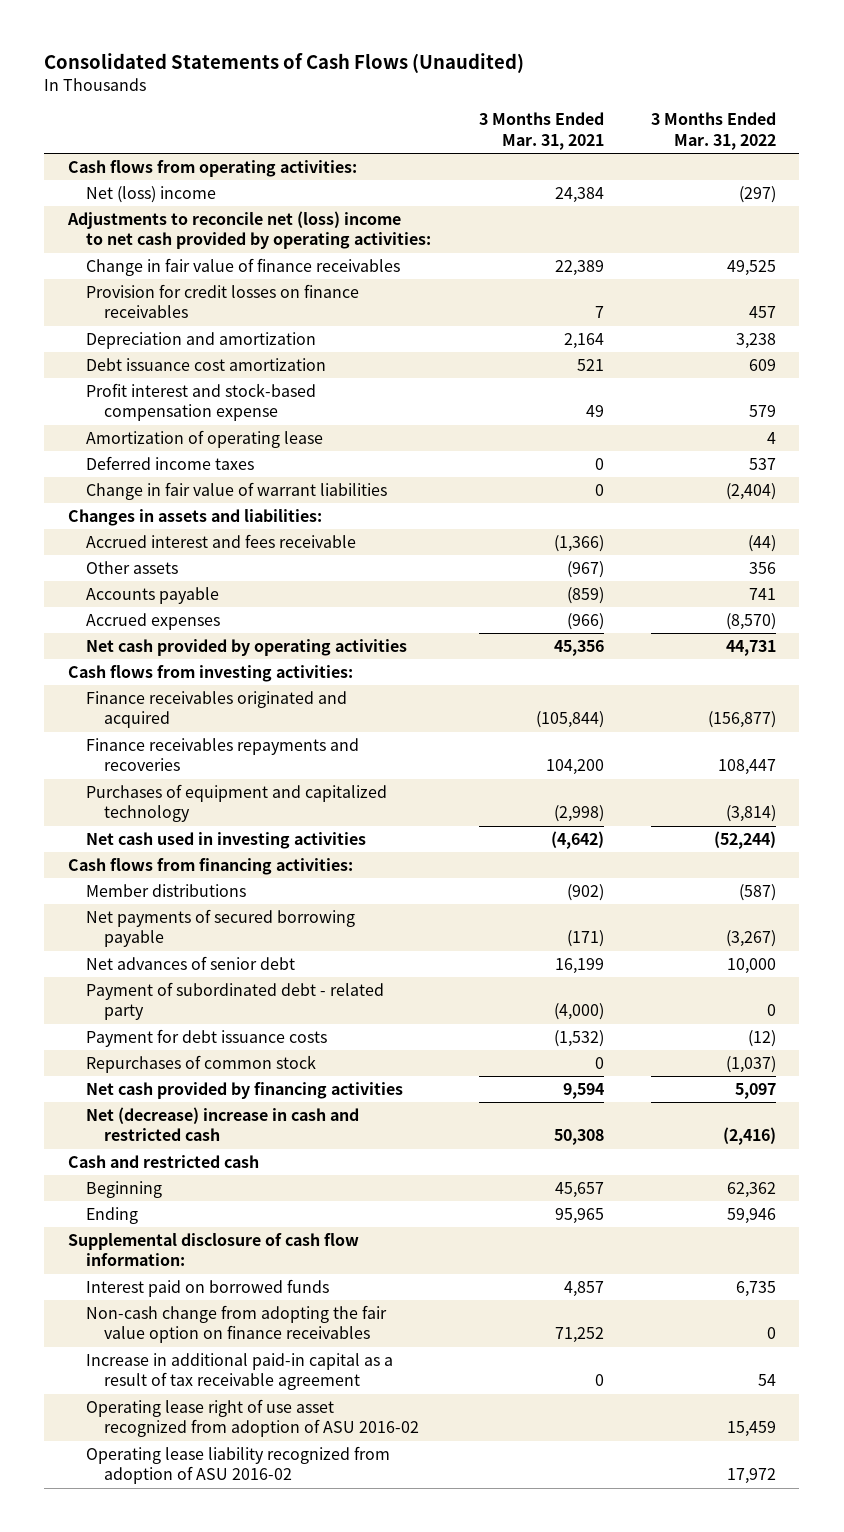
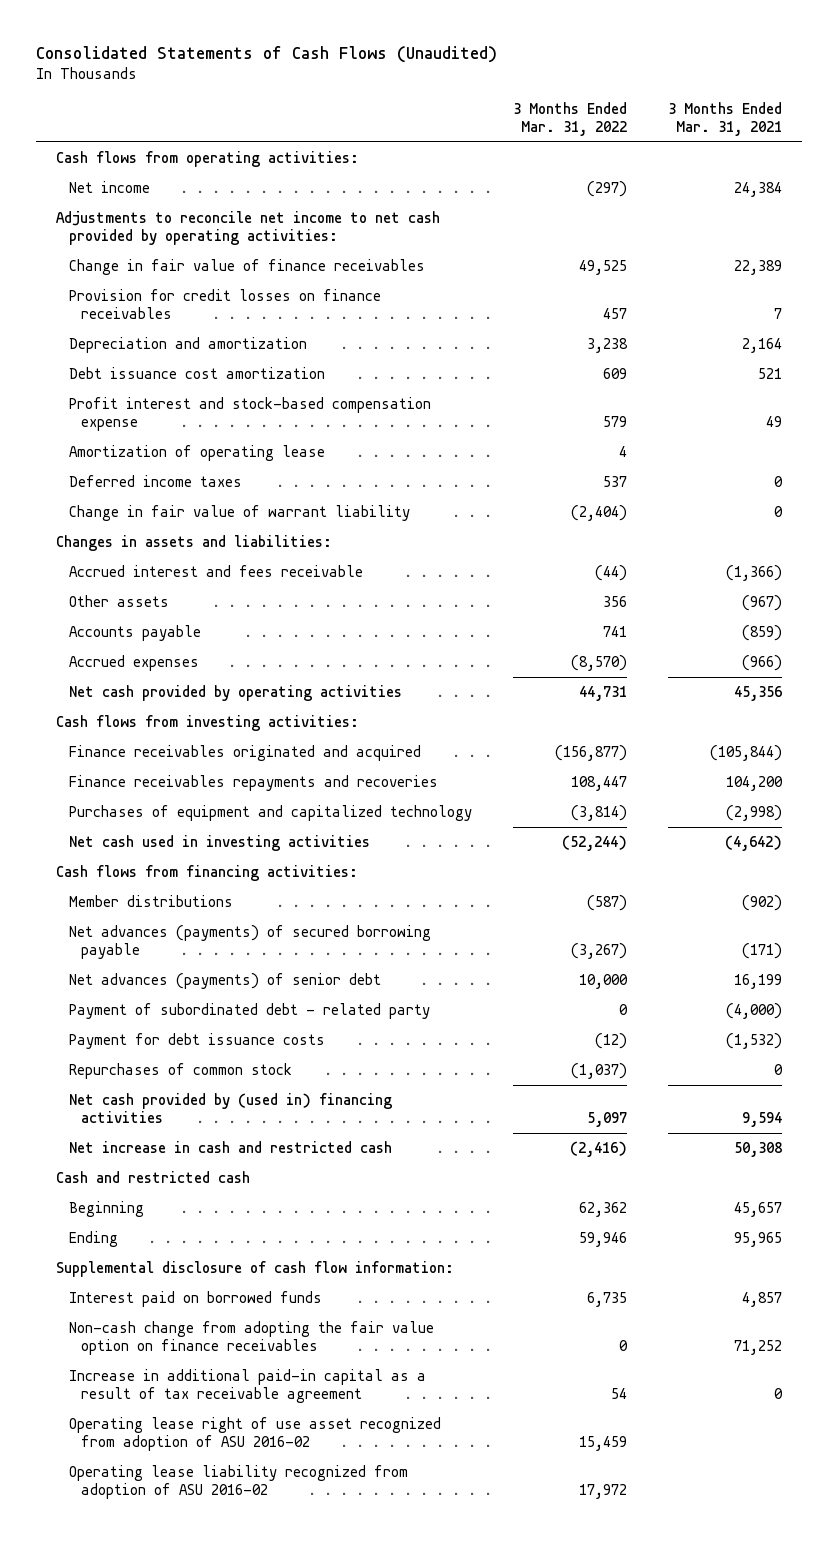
[86,185,217,203] Net (loss) income -> [68,181,150,194] Net income
[67,210,432,250] Adjustments to reconcile net (loss) income to net cash provided by operating activities: -> [56,211,441,246] Adjustments to reconcile net income to net cash provided by operating activities:
[86,481,388,500] Change in fair value of warrant liabilities -> [68,505,410,522] Change in fair value of warrant liability
[86,908,356,948] Net payments of secured borrowing payable -> [68,925,431,960] Net advances (payments) of secured borrowing payable
[86,955,296,970] Net advances of senior debt -> [68,973,381,990] Net advances (payments) of senior debt
[86,1081,404,1099] Net cash provided by financing activities -> [68,1093,392,1124] Net cash provided by (used in) financing activities
[86,1106,360,1142] Net (decrease) increase in cash and restricted cash -> [68,1141,392,1154] Net increase in cash and restricted cash

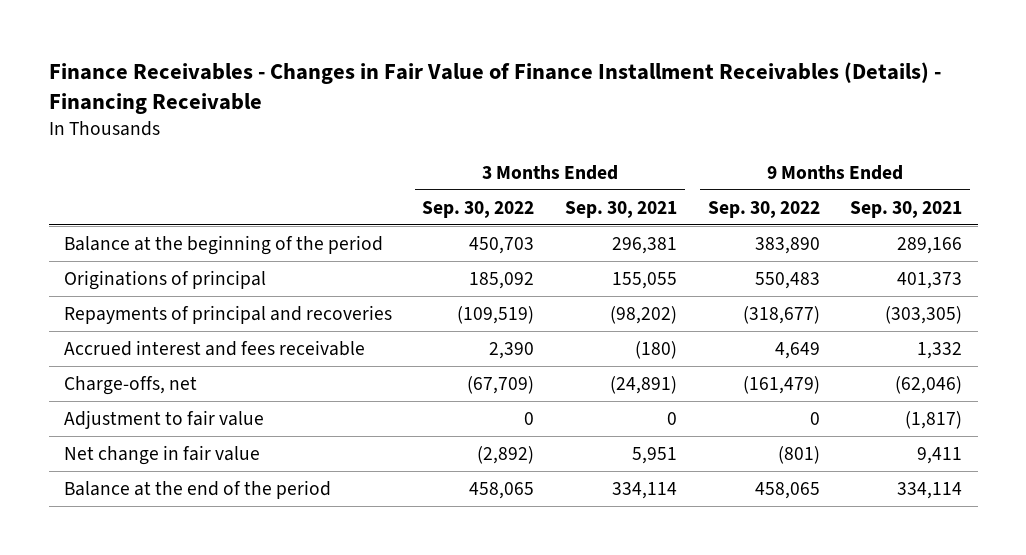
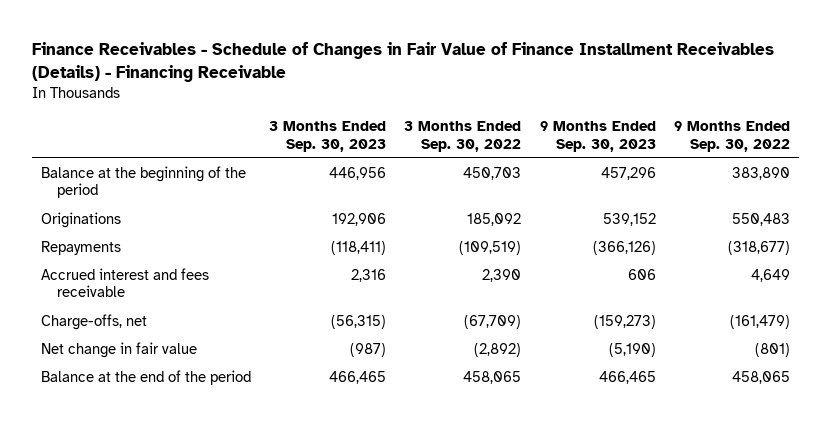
[48,61,941,114] Finance Receivables - Changes in Fair Value of Finance Installment Receivables (Details) - Financing Receivable -> [32,41,775,82] Finance Receivables - Schedule of Changes in Fair Value of Finance Installment Receivables (Details) - Financing Receivable
[565,200,678,218] Sep. 30, 2021 -> none
[850,200,963,218] Sep. 30, 2021 -> none
none -> [269,121,387,152] 3 Months Ended Sep. 30, 2023
none -> [539,121,656,152] 9 Months Ended Sep. 30, 2023
[63,269,266,290] Originations of principal -> [41,212,122,229] Originations
[63,304,392,324] Repayments of principal and recoveries -> [41,241,122,256] Repayments
[63,409,264,429] Adjustment to fair value -> none

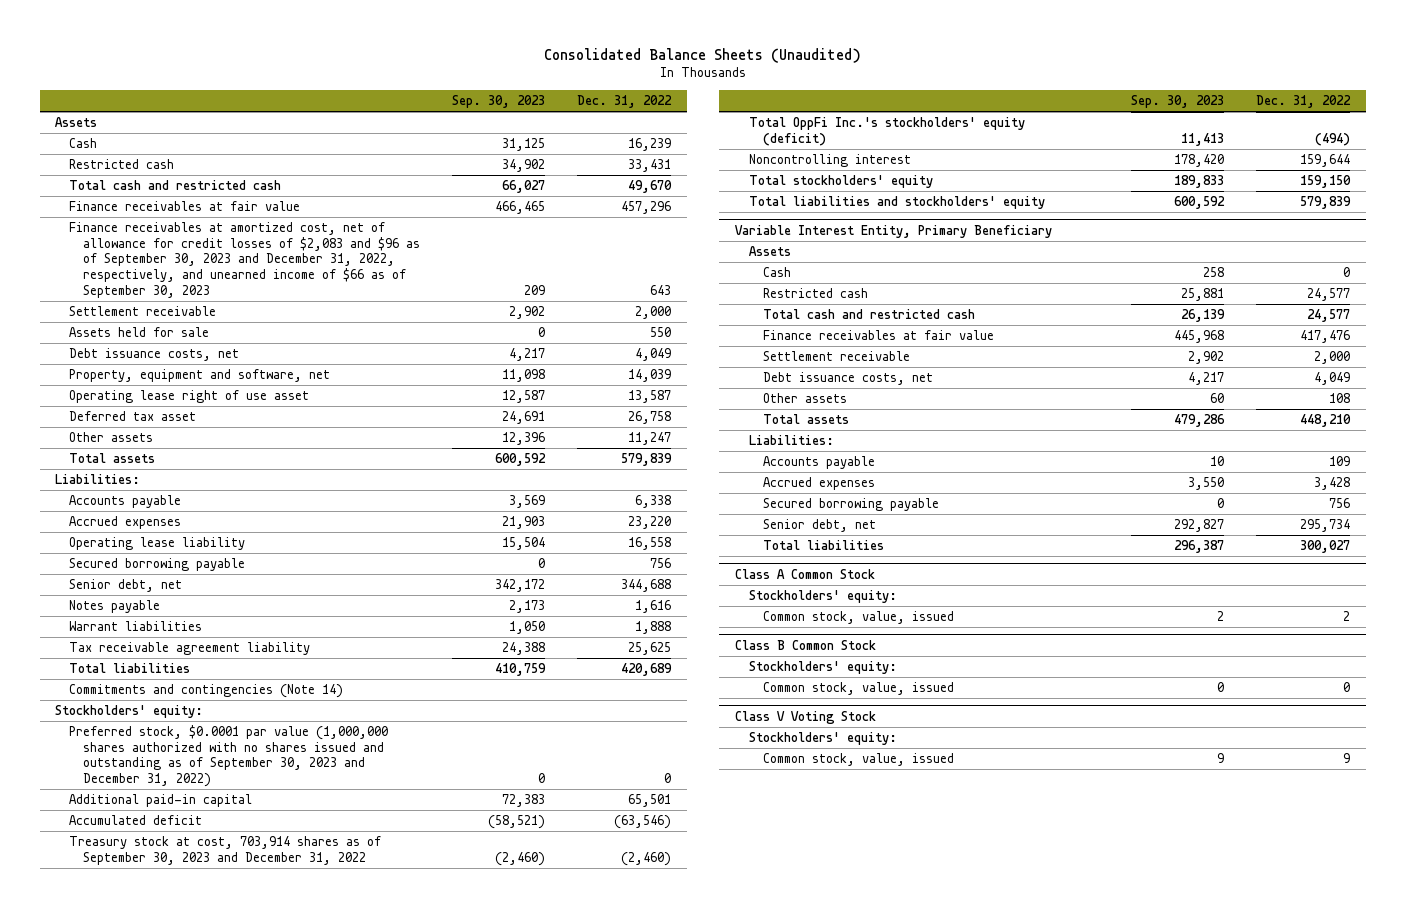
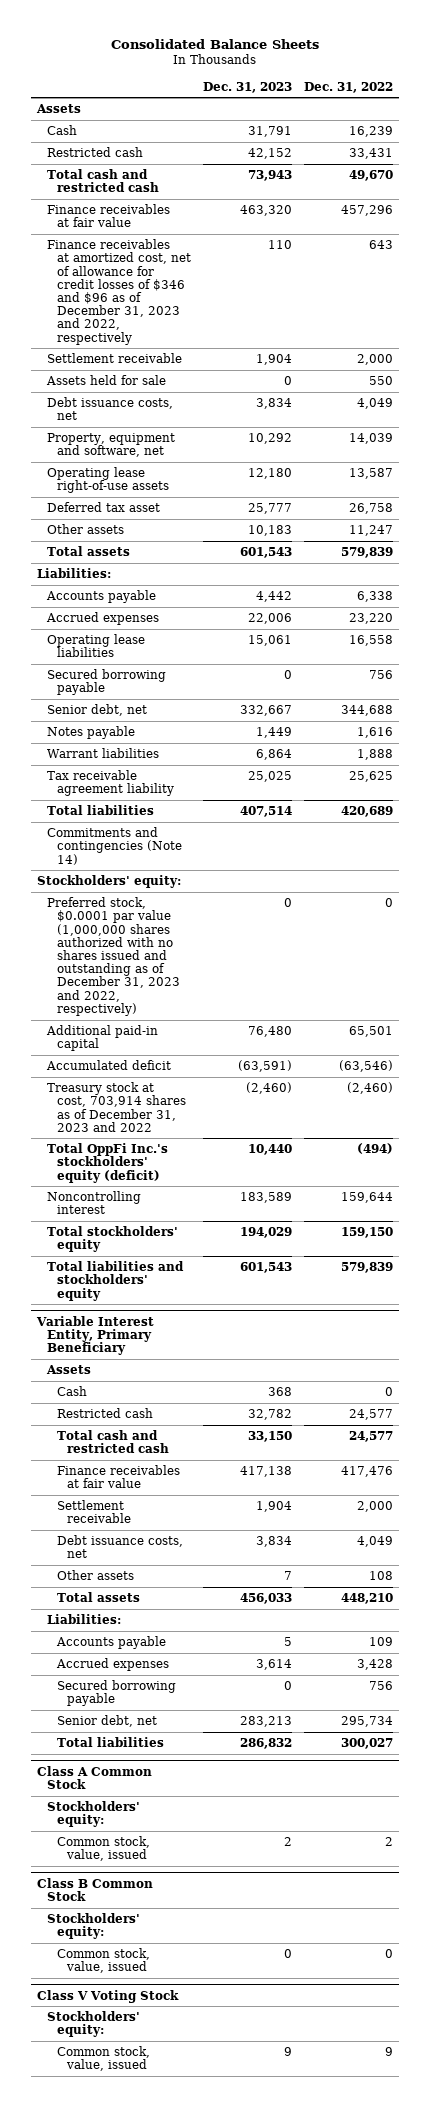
[543,47,861,63] Consolidated Balance Sheets (Unaudited) -> [110,38,319,49] Consolidated Balance Sheets
[452,95,546,109] Sep. 30, 2023 -> none
none -> [202,81,292,93] Dec. 31, 2023
[69,222,421,298] Finance receivables at amortized cost, net of allowance for credit losses of $2,083 and $96 as of September 30, 2023 and December 31, 2022, respectively, and unearned income of $66 as of September 30, 2023 -> [46,239,191,345] Finance receivables at amortized cost, net of allowance for credit losses of $346 and $96 as of December 31, 2023 and 2022, respectively
[69,390,310,404] Operating lease right of use asset -> [46,467,169,494] Operating lease right-of-use assets
[69,537,246,551] Operating lease liability -> [46,634,145,658] Operating lease liabilities
[69,725,389,787] Preferred stock, $0.0001 par value (1,000,000 shares authorized with no shares issued and outstanding as of September 30, 2023 and December 31, 2022) -> [46,897,180,1016] Preferred stock, $0.0001 par value (1,000,000 shares authorized with no shares issued and outstanding as of December 31, 2023 and 2022, respectively)
[69,836,382,865] Treasury stock at cost, 703,914 shares as of September 30, 2023 and December 31, 2022 -> [46,1082,186,1132] Treasury stock at cost, 703,914 shares as of December 31, 2023 and 2022

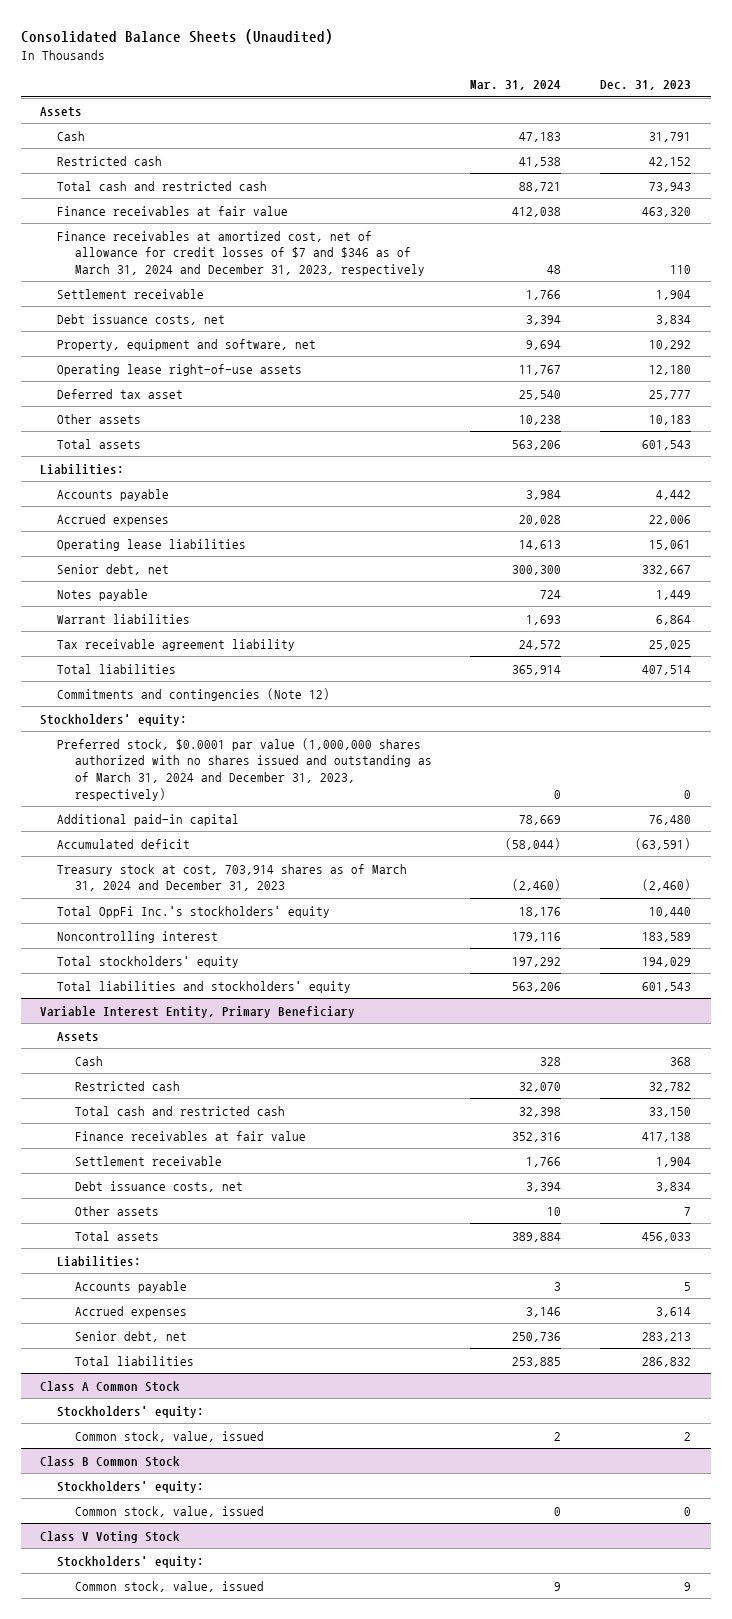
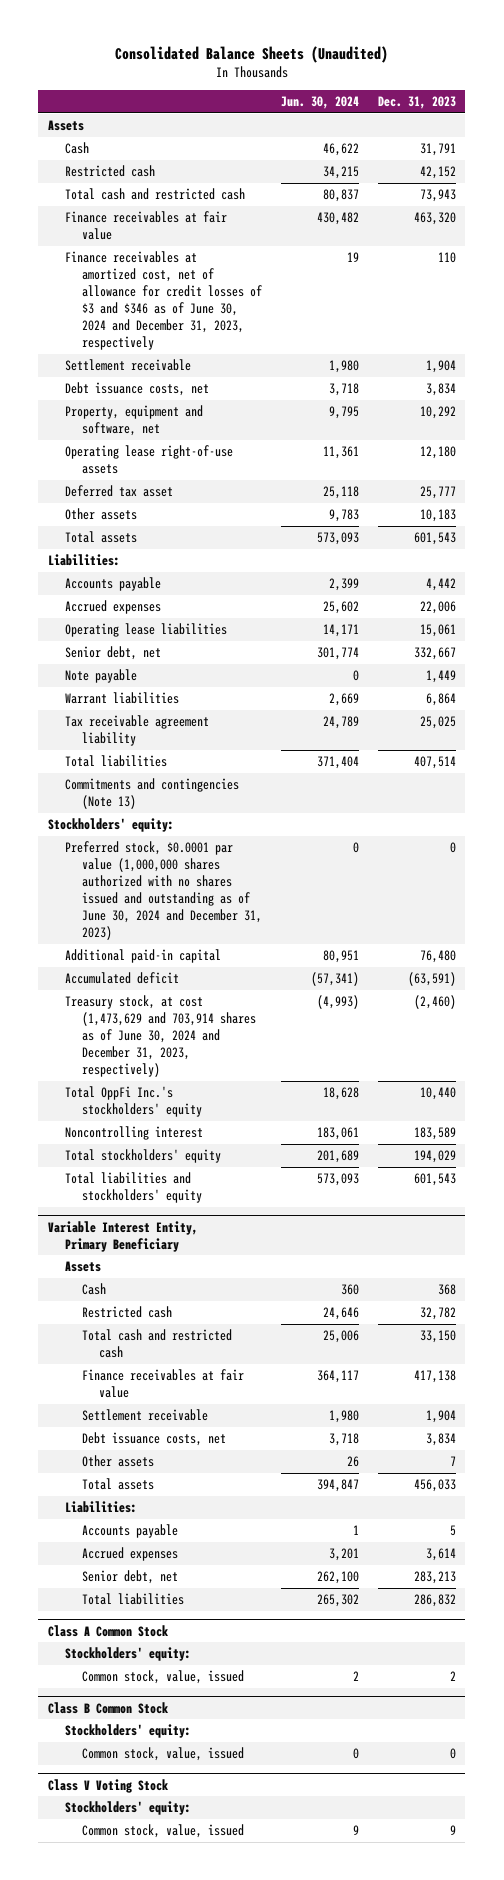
[470,80,562,91] Mar. 31, 2024 -> none
none -> [280,96,359,110] Jun. 30, 2024
[57,230,425,277] Finance receivables at amortized cost, net of allowance for credit losses of $7 and $346 as of March 31, 2024 and December 31, 2023, respectively -> [64,251,262,350] Finance receivables at amortized cost, net of allowance for credit losses of $3 and $346 as of June 30, 2024 and December 31, 2023, respectively
[57,588,149,601] Notes payable -> [64,669,137,684] Note payable
[57,687,331,701] Commitments and contingencies (Note 12) -> [64,778,239,810] Commitments and contingencies (Note 13)
[57,737,432,801] Preferred stock, $0.0001 par value (1,000,000 shares authorized with no shares issued and outstanding as of March 31, 2024 and December 31, 2023, respectively) -> [64,841,262,940] Preferred stock, $0.0001 par value (1,000,000 shares authorized with no shares issued and outstanding as of June 30, 2024 and December 31, 2023)
[57,863,408,892] Treasury stock at cost, 703,914 shares as of March 31, 2024 and December 31, 2023 -> [64,995,256,1077] Treasury stock, at cost (1,473,629 and 703,914 shares as of June 30, 2024 and December 31, 2023, respectively)

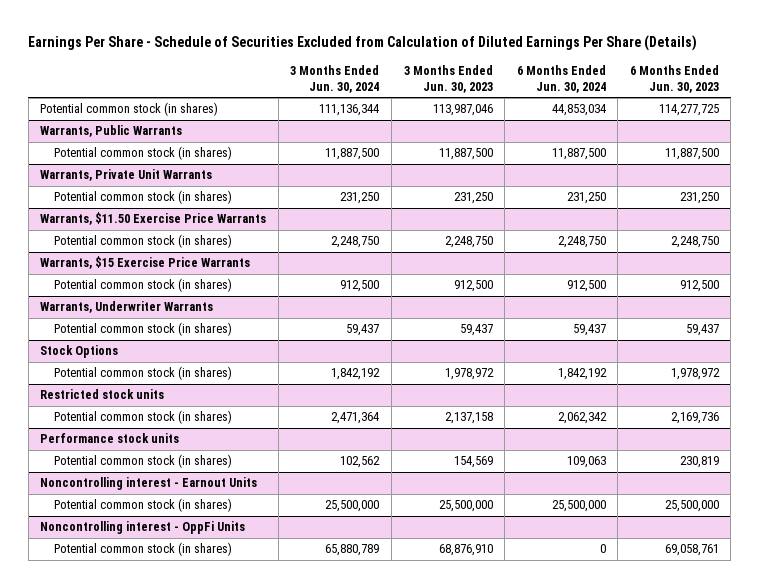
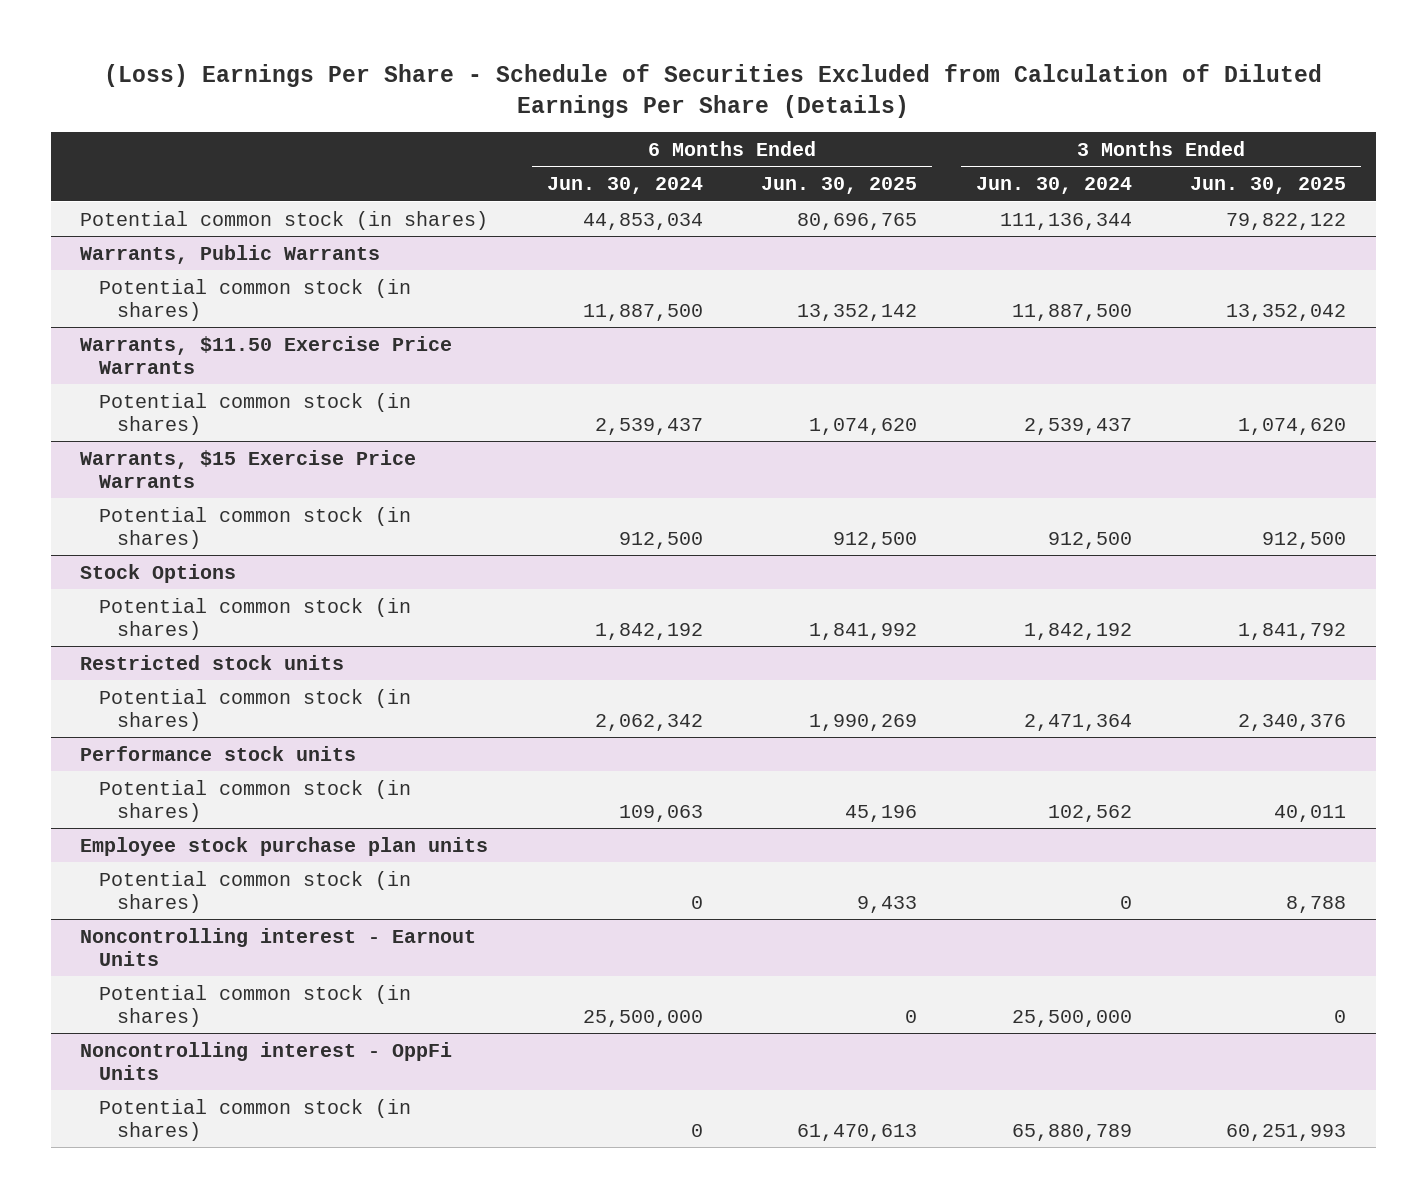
[28,35,698,52] Earnings Per Share - Schedule of Securities Excluded from Calculation of Diluted Earnings Per Share (Details) -> [104,63,1323,118] (Loss) Earnings Per Share - Schedule of Securities Excluded from Calculation of Diluted Earnings Per Share (Details)
[403,64,493,93] 3 Months Ended Jun. 30, 2023 -> none
[629,64,719,93] 6 Months Ended Jun. 30, 2023 -> none
none -> [761,177,918,195] Jun. 30, 2025
none -> [1190,177,1347,195] Jun. 30, 2025
[40,169,213,182] Warrants, Private Unit Warrants -> none
[53,190,232,205] Potential common stock (in shares) -> none
[331,236,380,249] 2,248,750 -> [1023,417,1132,435] 2,539,437
[557,236,606,249] 2,248,750 -> [594,417,703,435] 2,539,437
[40,301,214,314] Warrants, Underwriter Warrants -> none
[53,322,232,337] Potential common stock (in shares) -> none
none -> [80,836,489,856] Employee stock purchase plan units
none -> [98,870,411,913] Potential common stock (in shares)

